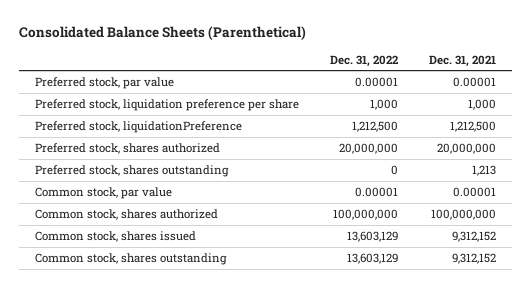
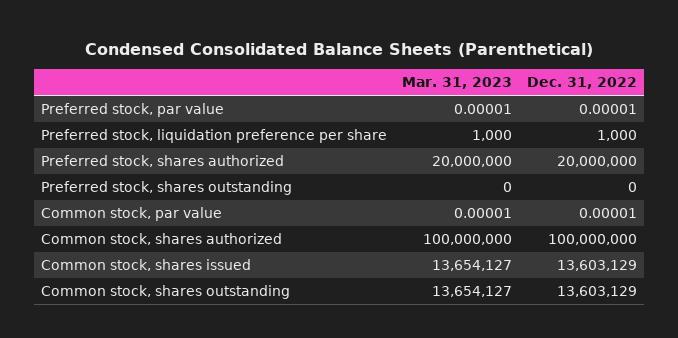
[19,26,307,41] Consolidated Balance Sheets (Parenthetical) -> [85,43,594,58] Condensed Consolidated Balance Sheets (Parenthetical)
[429,54,497,67] Dec. 31, 2021 -> none
none -> [402,77,513,90] Mar. 31, 2023
[34,120,242,133] Preferred stock, liquidationPreference -> none

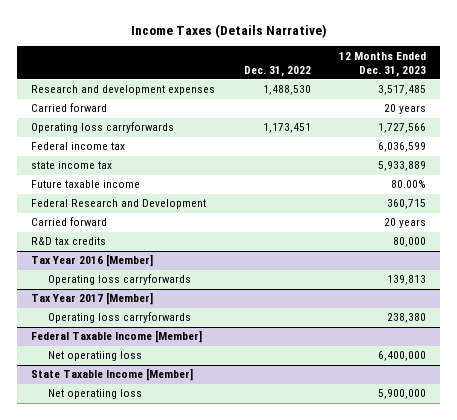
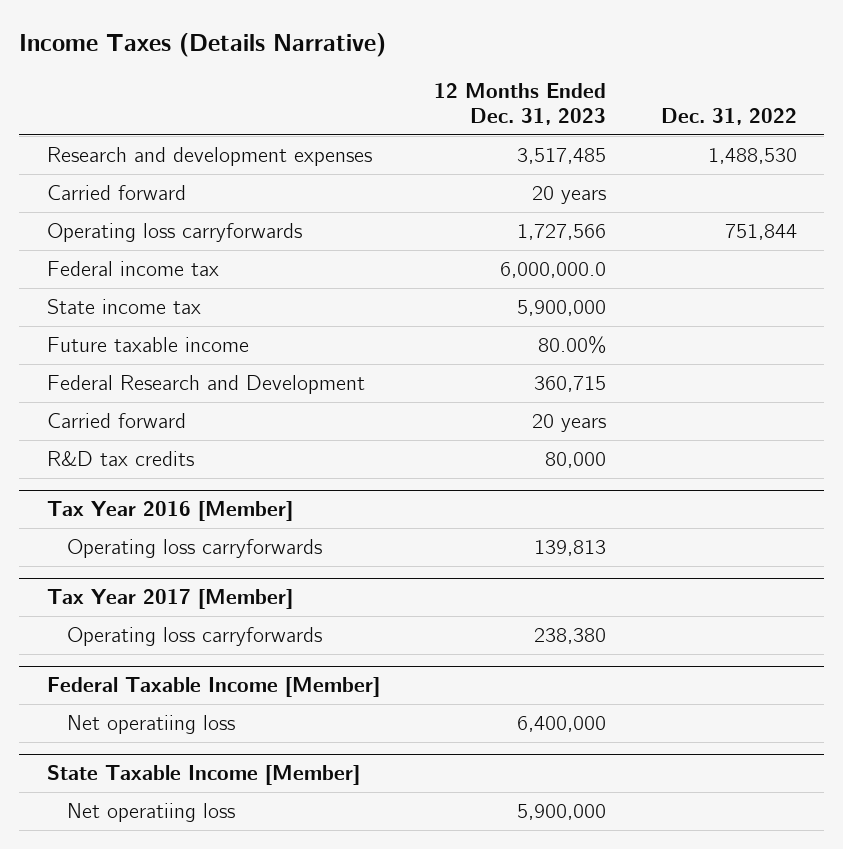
[262,123,311,134] 1,173,451 -> [724,223,797,240] 751,844
[378,142,427,153] 6,036,599 -> [500,261,607,278] 6,000,000.0
[31,161,113,170] state income tax -> [46,298,201,314] State income tax
[378,161,427,172] 5,933,889 -> [517,299,607,316] 5,900,000

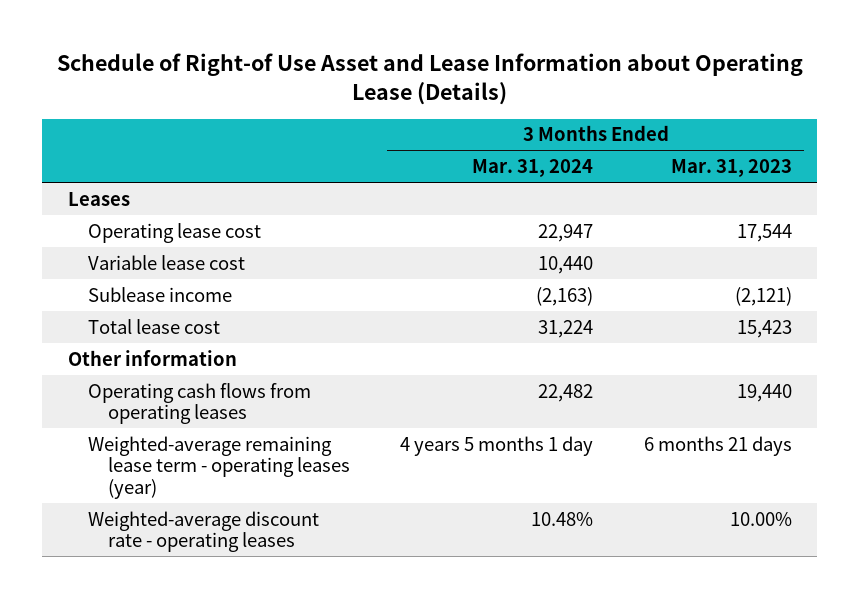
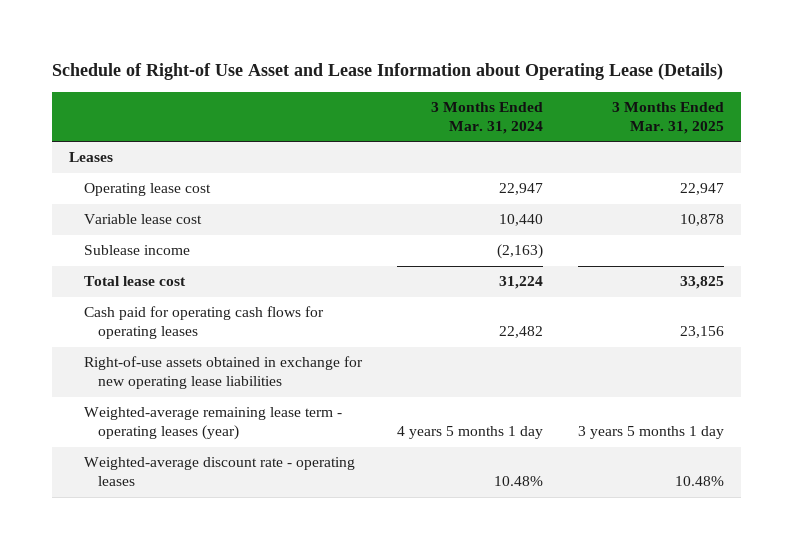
[670,159,792,178] Mar. 31, 2023 -> none
none -> [611,101,724,134] 3 Months Ended Mar. 31, 2025
[67,349,237,366] Other information -> none
[87,382,311,425] Operating cash flows from operating leases -> [83,306,324,340] Cash paid for operating cash flows for operating leases
none -> [83,356,363,390] Right-of-use assets obtained in exchange for new operating lease liabilities

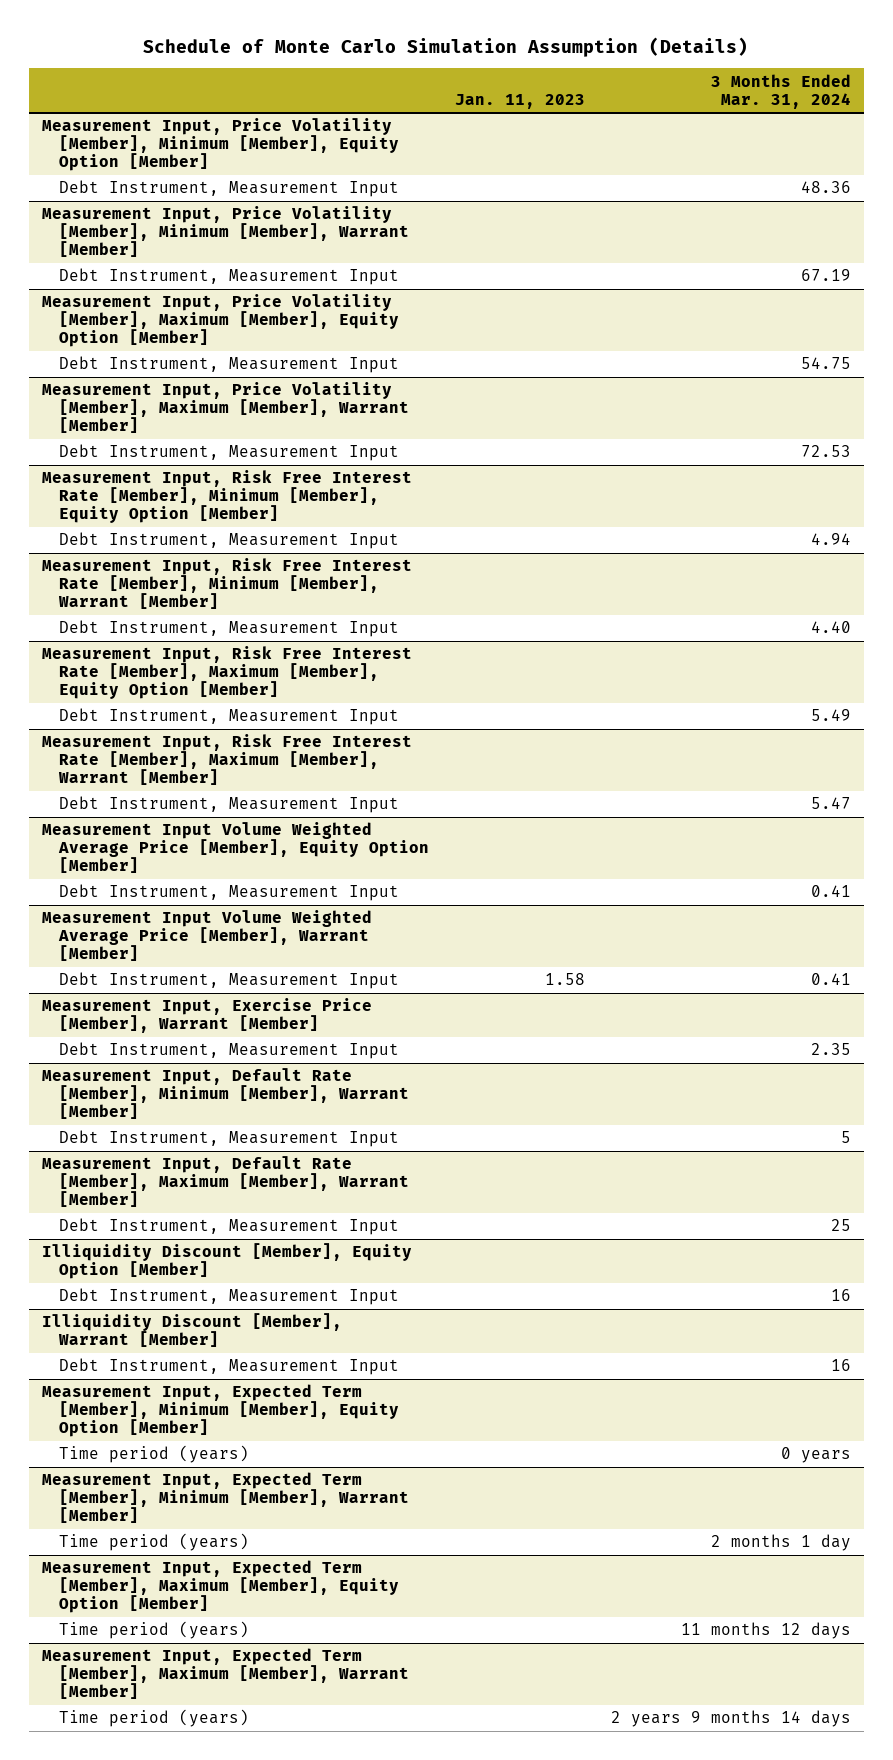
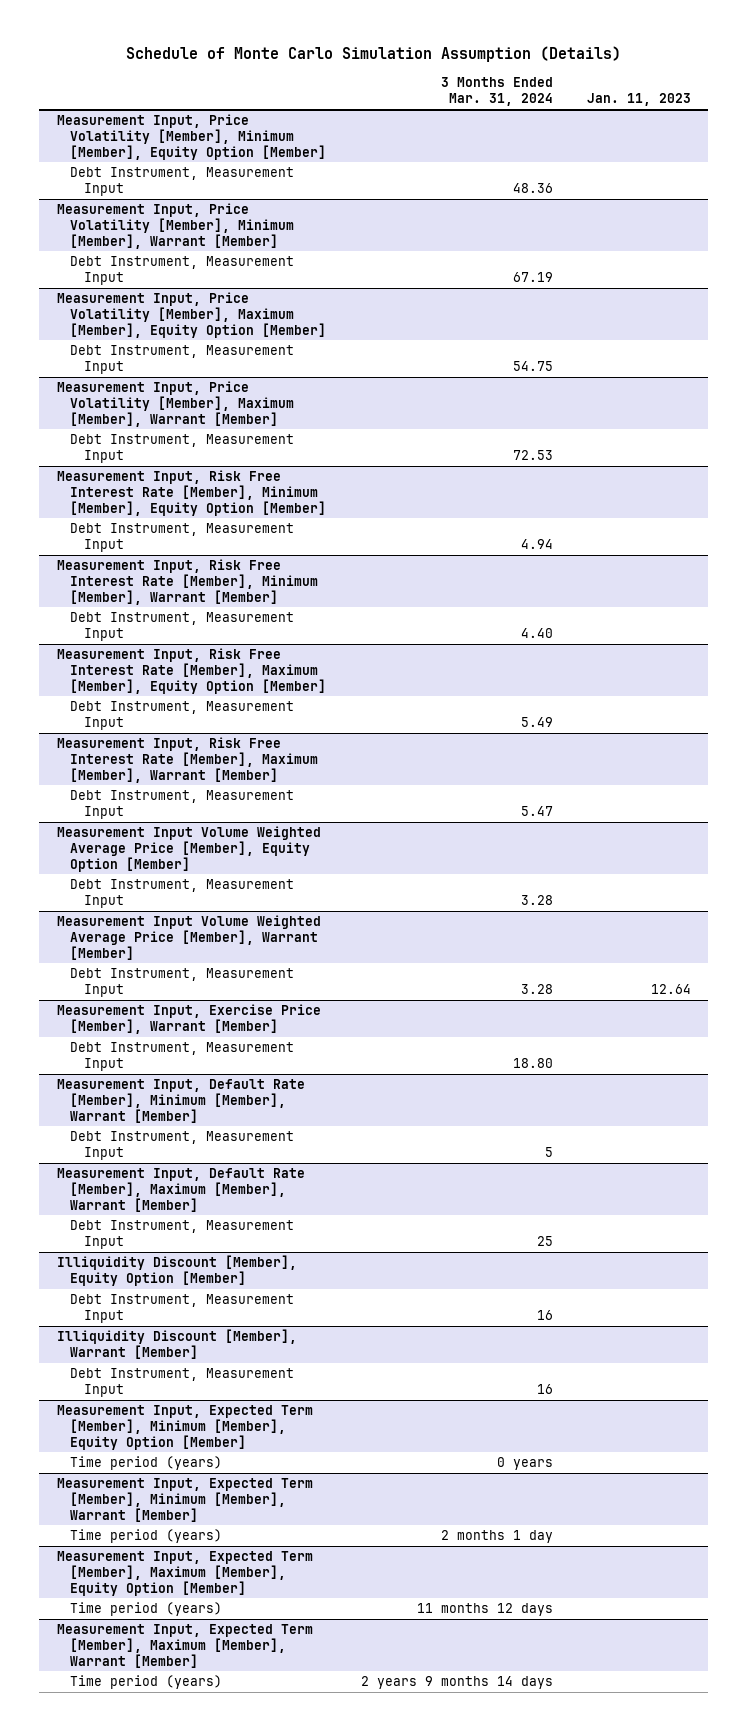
[810,885,851,898] 0.41 -> [520,894,553,905] 3.28
[545,973,586,986] 1.58 -> [651,983,692,994] 12.64
[810,973,851,986] 0.41 -> [520,983,553,994] 3.28
[810,1043,851,1056] 2.35 -> [512,1057,553,1068] 18.80

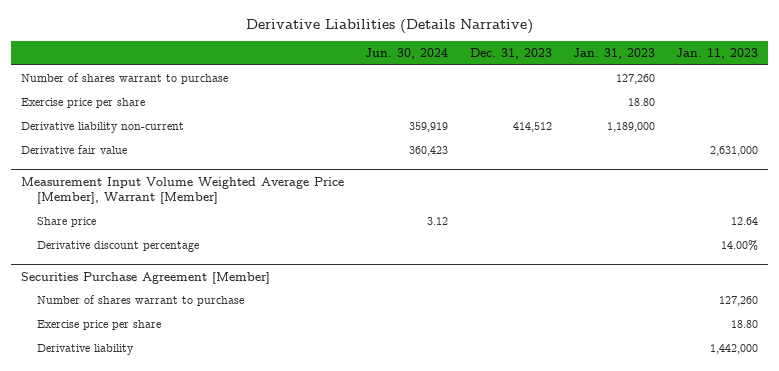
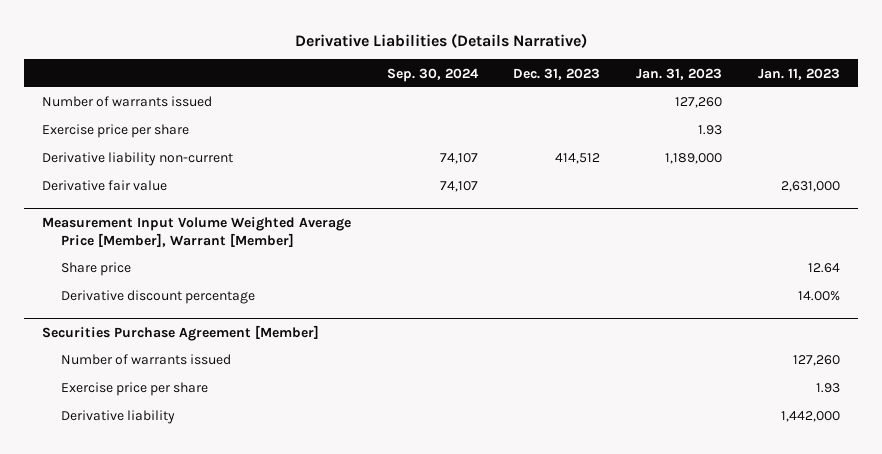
[365,47,449,59] Jun. 30, 2024 -> none
none -> [386,67,479,82] Sep. 30, 2024
[21,72,229,84] Number of shares warrant to purchase -> [41,96,212,108] Number of warrants issued
[627,97,655,106] 18.80 -> [698,125,723,136] 1.93
[37,294,245,306] Number of shares warrant to purchase -> [61,354,232,366] Number of warrants issued
[730,319,758,328] 18.80 -> [815,383,840,394] 1.93

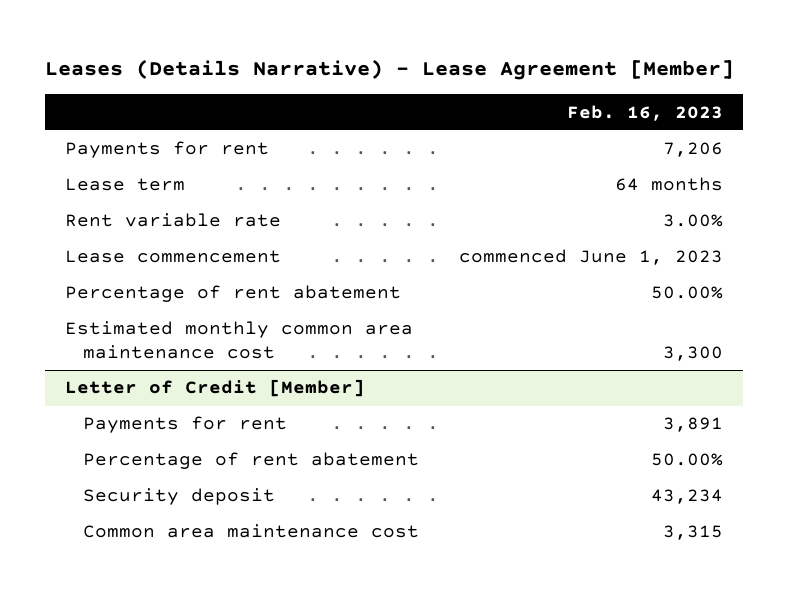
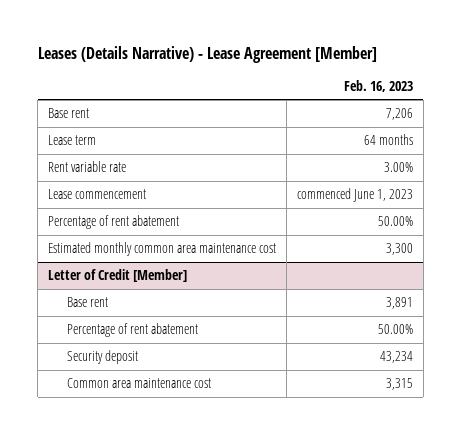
[65,141,270,159] Payments for rent -> [47,108,89,119] Base rent
[82,416,287,434] Payments for rent -> [66,297,108,308] Base rent

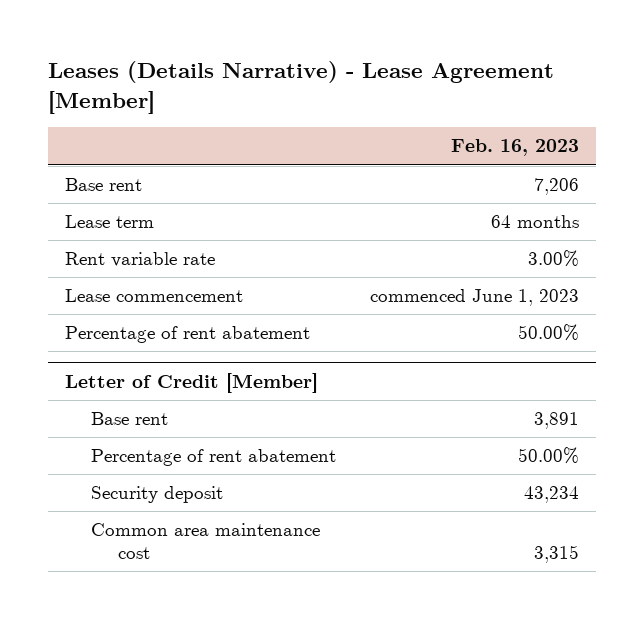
[47,242,276,257] Estimated monthly common area maintenance cost -> none

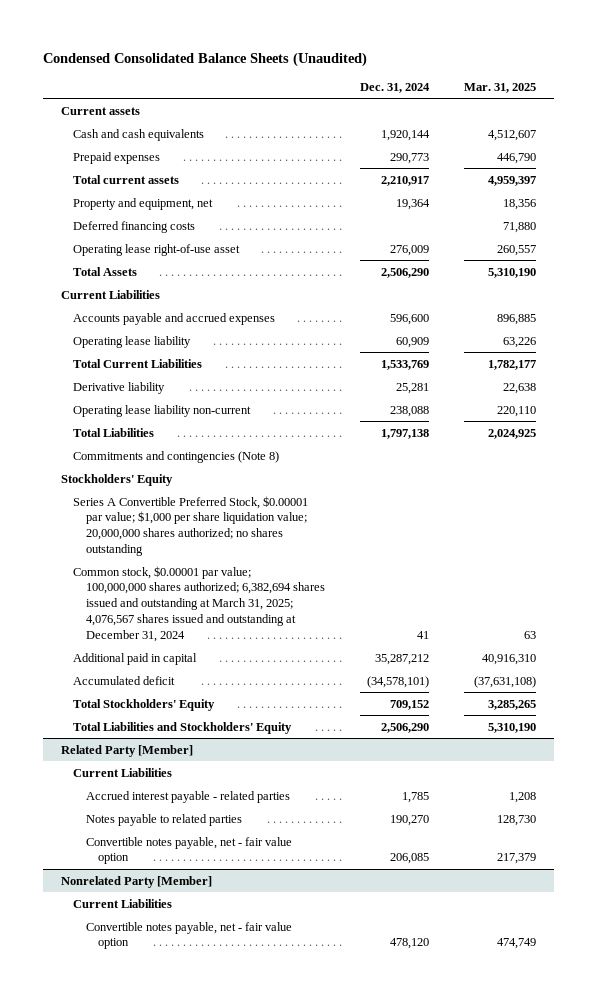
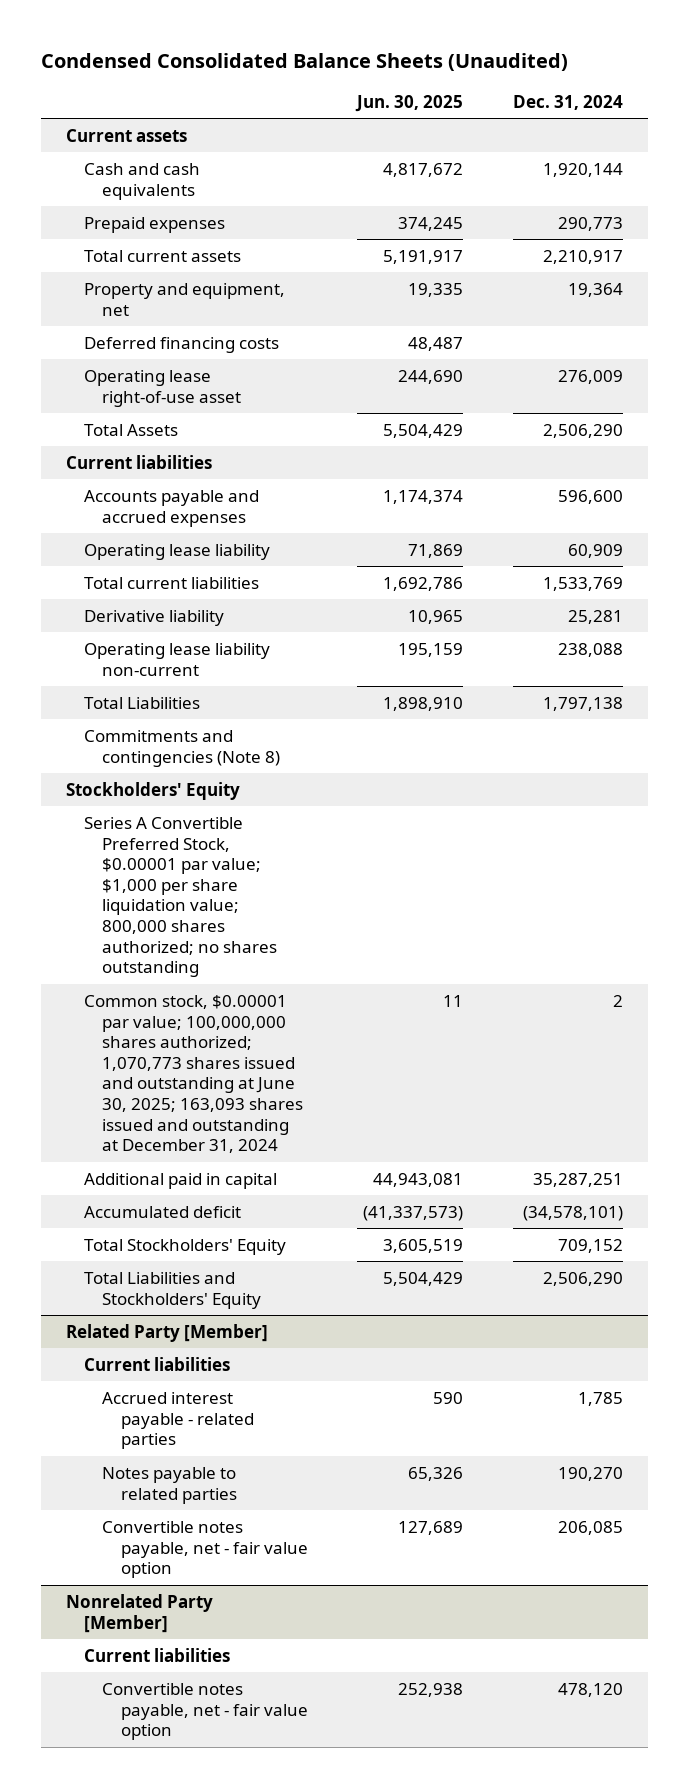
[463,82,536,93] Mar. 31, 2025 -> none
none -> [355,94,464,112] Jun. 30, 2025
[60,289,160,299] Current Liabilities -> [65,454,212,469] Current liabilities
[73,358,203,368] Total Current Liabilities -> [83,576,259,589] Total current liabilities
[73,495,309,556] Series A Convertible Preferred Stock, $0.00001 par value; $1,000 per share liquidation value; 20,000,000 shares authorized; no shares outstanding -> [83,816,278,978] Series A Convertible Preferred Stock, $0.00001 par value; $1,000 per share liquidation value; 800,000 shares authorized; no shares outstanding
[73,565,325,642] Common stock, $0.00001 par value; 100,000,000 shares authorized; 6,382,694 shares issued and outstanding at March 31, 2025; 4,076,567 shares issued and outstanding at December 31, 2024 -> [83,994,304,1154] Common stock, $0.00001 par value; 100,000,000 shares authorized; 1,070,773 shares issued and outstanding at June 30, 2025; 163,093 shares issued and outstanding at December 31, 2024
[416,630,429,639] 41 -> [612,994,623,1007] 2
[374,653,429,665] 35,287,212 -> [532,1172,623,1187] 35,287,251
[73,767,173,777] Current Liabilities -> [83,1356,230,1371] Current liabilities
[73,898,173,908] Current Liabilities -> [83,1647,230,1662] Current liabilities

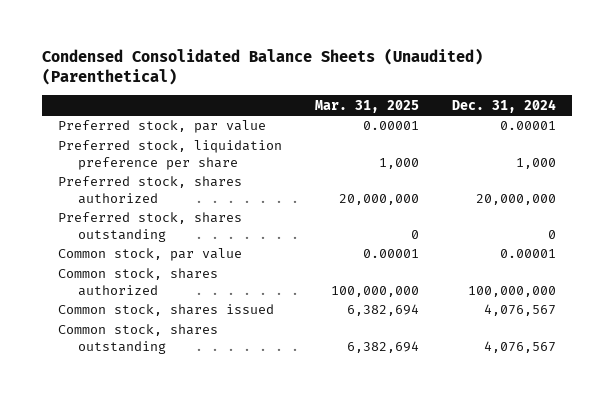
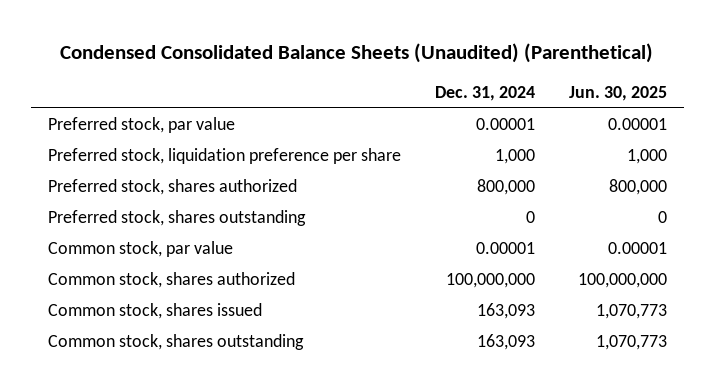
[315,99,420,113] Mar. 31, 2025 -> none
none -> [568,86,667,102] Jun. 30, 2025
[475,193,556,205] 20,000,000 -> [476,179,535,196] 800,000
[483,304,556,317] 4,076,567 -> [476,303,535,320] 163,093
[483,340,556,353] 4,076,567 -> [476,334,535,351] 163,093

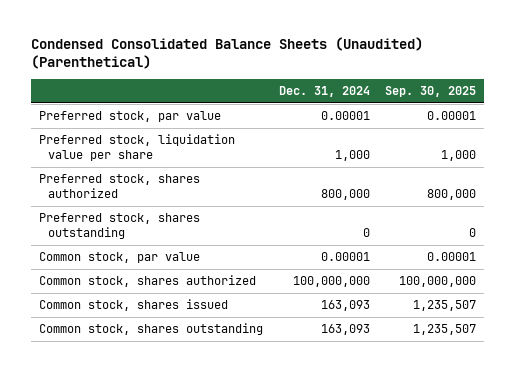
[568,86,667,102] Jun. 30, 2025 -> none
none -> [385,86,477,98] Sep. 30, 2025
[47,148,401,165] Preferred stock, liquidation preference per share -> [39,134,236,162] Preferred stock, liquidation value per share

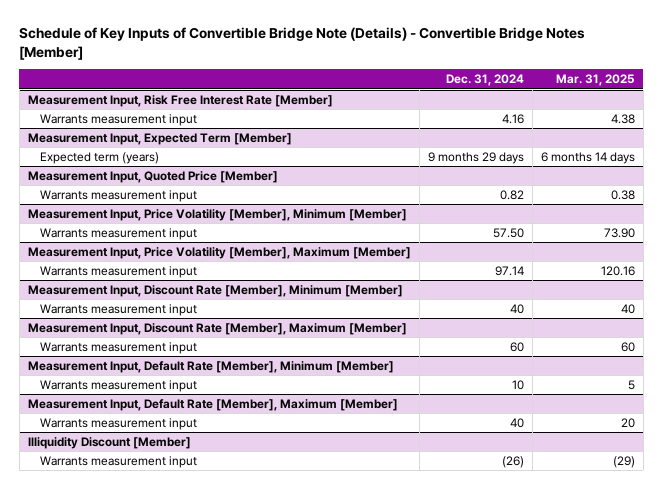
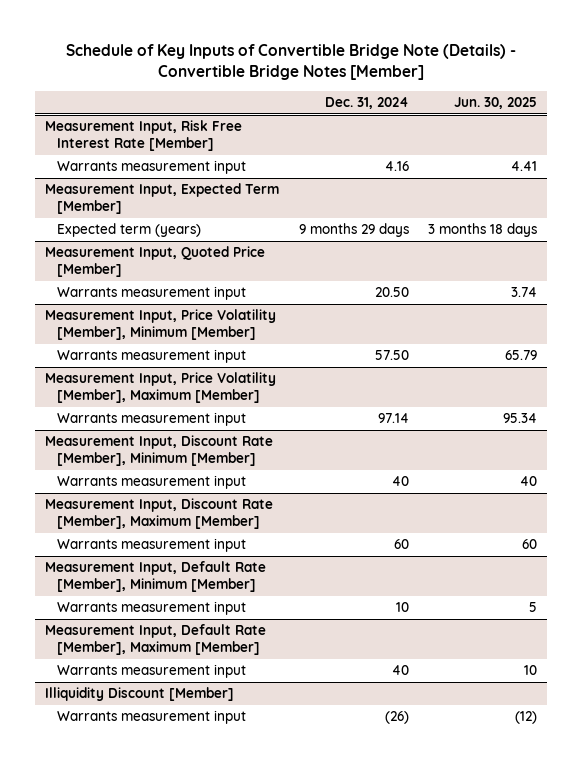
[555,74,635,87] Mar. 31, 2025 -> none
none -> [454,96,538,109] Jun. 30, 2025
[499,189,524,200] 0.82 -> [374,287,409,298] 20.50

